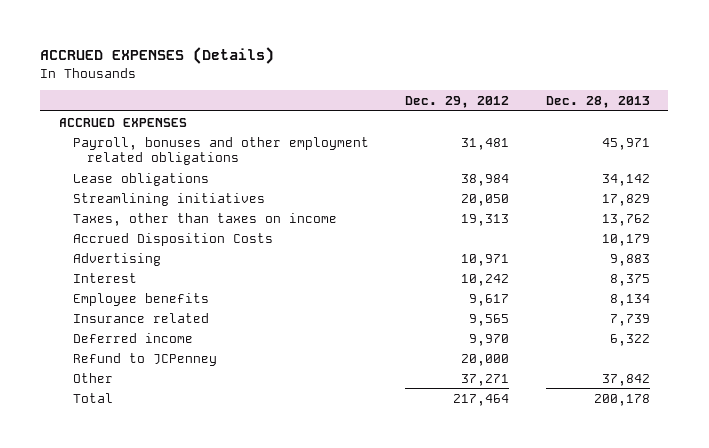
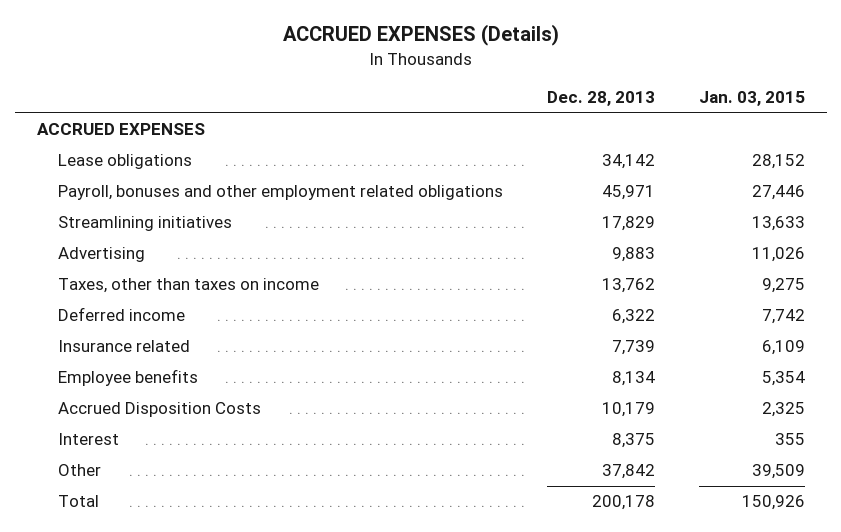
[405,96,510,109] Dec. 29, 2012 -> none
none -> [698,91,805,107] Jan. 03, 2015
[72,136,369,165] Payroll, bonuses and other employment related obligations -> [57,185,503,201] Payroll, bonuses and other employment related obligations
[72,252,161,266] Advertising -> [57,247,145,263] Advertising
[72,332,193,343] Deferred income -> [57,307,185,322] Deferred income
[72,312,209,323] Insurance related -> [57,340,190,353] Insurance related
[72,292,209,306] Employee benefits -> [57,369,198,387] Employee benefits
[72,352,217,366] Refund to JCPenney -> none

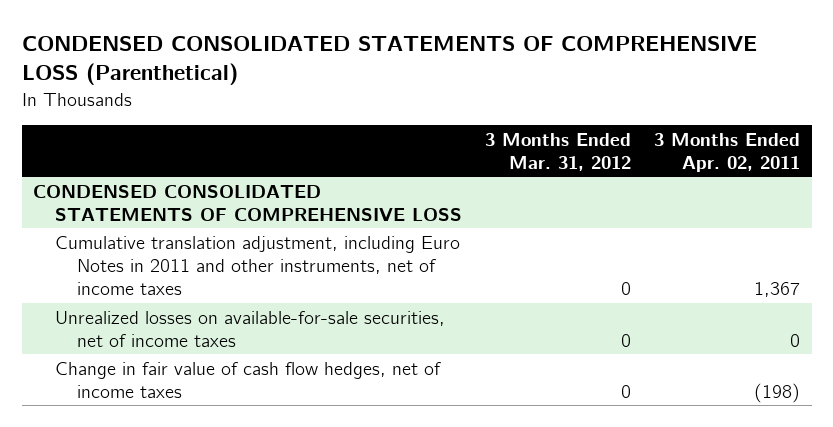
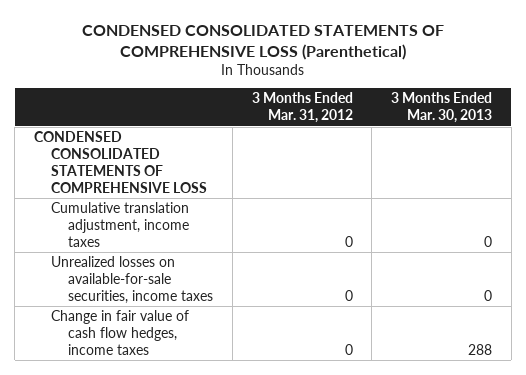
[654,132,801,172] 3 Months Ended Apr. 02, 2011 -> none
none -> [391,92,493,124] 3 Months Ended Mar. 30, 2013
[55,235,461,295] Cumulative translation adjustment, including Euro Notes in 2011 and other instruments, net of income taxes -> [51,202,190,247] Cumulative translation adjustment, income taxes
[55,310,446,347] Unrealized losses on available-for-sale securities, net of income taxes -> [51,256,214,304] Unrealized losses on available-for-sale securities, income taxes
[55,361,442,398] Change in fair value of cash flow hedges, net of income taxes -> [51,310,190,355] Change in fair value of cash flow hedges, income taxes

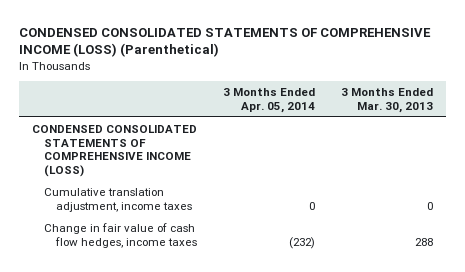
[82,24,445,60] CONDENSED CONSOLIDATED STATEMENTS OF COMPREHENSIVE LOSS (Parenthetical) -> [19,27,432,58] CONDENSED CONSOLIDATED STATEMENTS OF COMPREHENSIVE INCOME (LOSS) (Parenthetical)
[251,92,353,124] 3 Months Ended Mar. 31, 2012 -> none
none -> [223,88,316,113] 3 Months Ended Apr. 05, 2014
[34,131,208,193] CONDENSED CONSOLIDATED STATEMENTS OF COMPREHENSIVE LOSS -> [32,124,198,178] CONDENSED CONSOLIDATED STATEMENTS OF COMPREHENSIVE INCOME (LOSS)
[51,256,214,304] Unrealized losses on available-for-sale securities, income taxes -> none

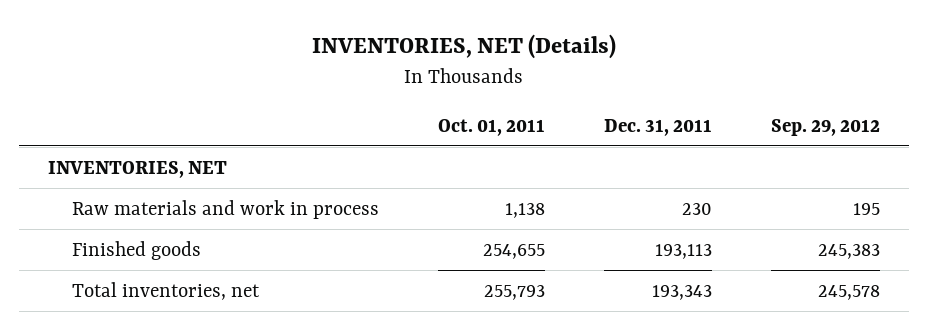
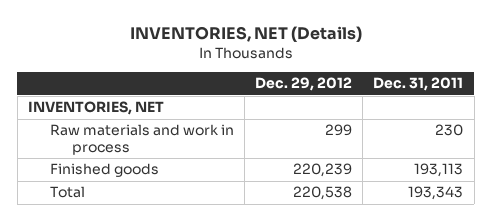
[438,118,546,136] Oct. 01, 2011 -> none
[770,118,880,136] Sep. 29, 2012 -> none
none -> [255,77,353,92] Dec. 29, 2012
[72,281,261,300] Total inventories, net -> [49,186,85,199] Total

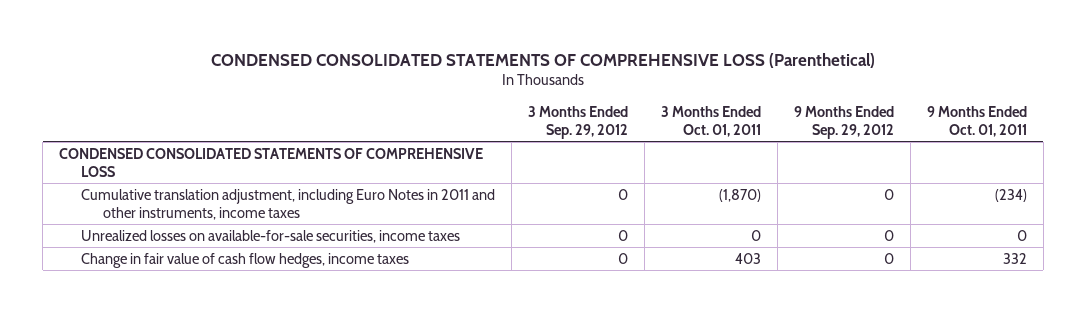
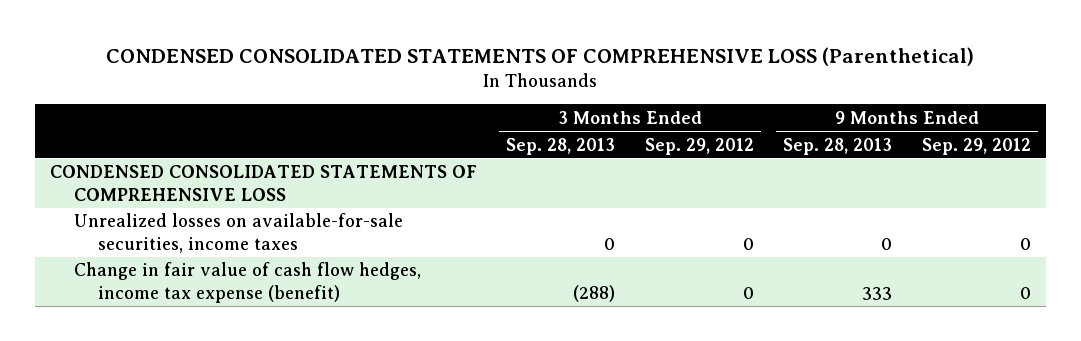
[660,105,761,137] 3 Months Ended Oct. 01, 2011 -> none
[926,105,1027,137] 9 Months Ended Oct. 01, 2011 -> none
none -> [506,137,616,155] Sep. 28, 2013
none -> [783,137,893,155] Sep. 28, 2013
[81,188,496,220] Cumulative translation adjustment, including Euro Notes in 2011 and other instruments, income taxes -> none
[81,252,410,268] Change in fair value of cash flow hedges, income taxes -> [73,262,421,303] Change in fair value of cash flow hedges, income tax expense (benefit)

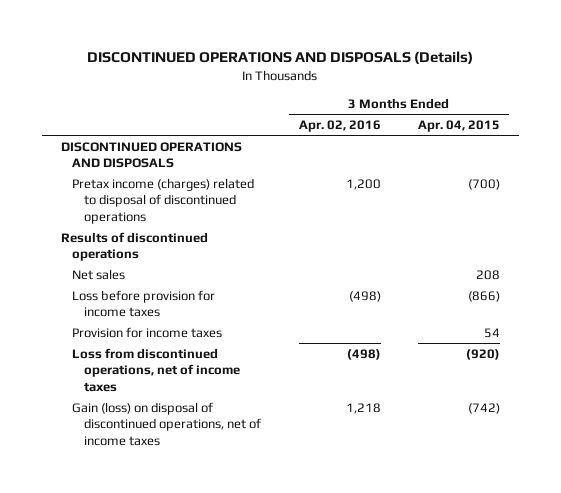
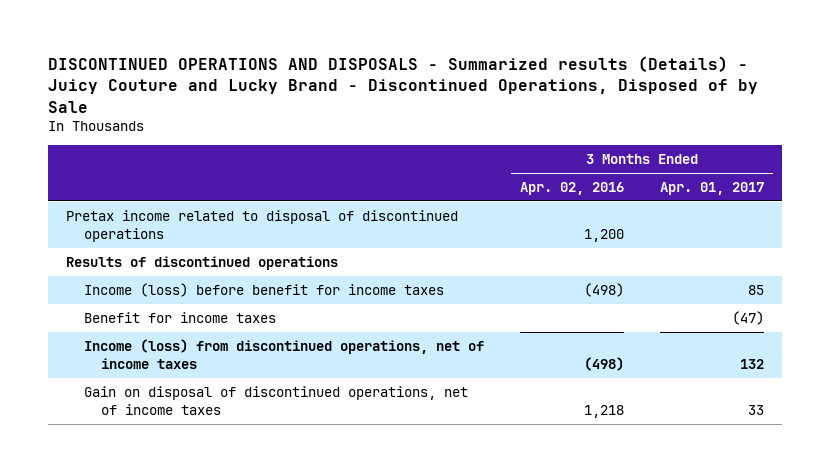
[87,51,474,65] DISCONTINUED OPERATIONS AND DISPOSALS (Details) -> [48,55,759,113] DISCONTINUED OPERATIONS AND DISPOSALS - Summarized results (Details) - Juicy Couture and Lucky Brand - Discontinued Operations, Disposed of by Sale
[418,119,501,132] Apr. 04, 2015 -> none
none -> [659,181,764,195] Apr. 01, 2017
[60,141,242,169] DISCONTINUED OPERATIONS AND DISPOSALS -> none
[72,177,255,224] Pretax income (charges) related to disposal of discontinued operations -> [66,209,459,242] Pretax income related to disposal of discontinued operations
[72,268,126,280] Net sales -> none
[72,289,216,318] Loss before provision for income taxes -> [83,282,444,297] Income (loss) before benefit for income taxes
[72,326,223,338] Provision for income taxes -> [83,311,276,323] Benefit for income taxes
[72,347,241,392] Loss from discontinued operations, net of income taxes -> [83,338,484,369] Income (loss) from discontinued operations, net of income taxes
[72,401,262,446] Gain (loss) on disposal of discontinued operations, net of income taxes -> [83,385,468,415] Gain on disposal of discontinued operations, net of income taxes

